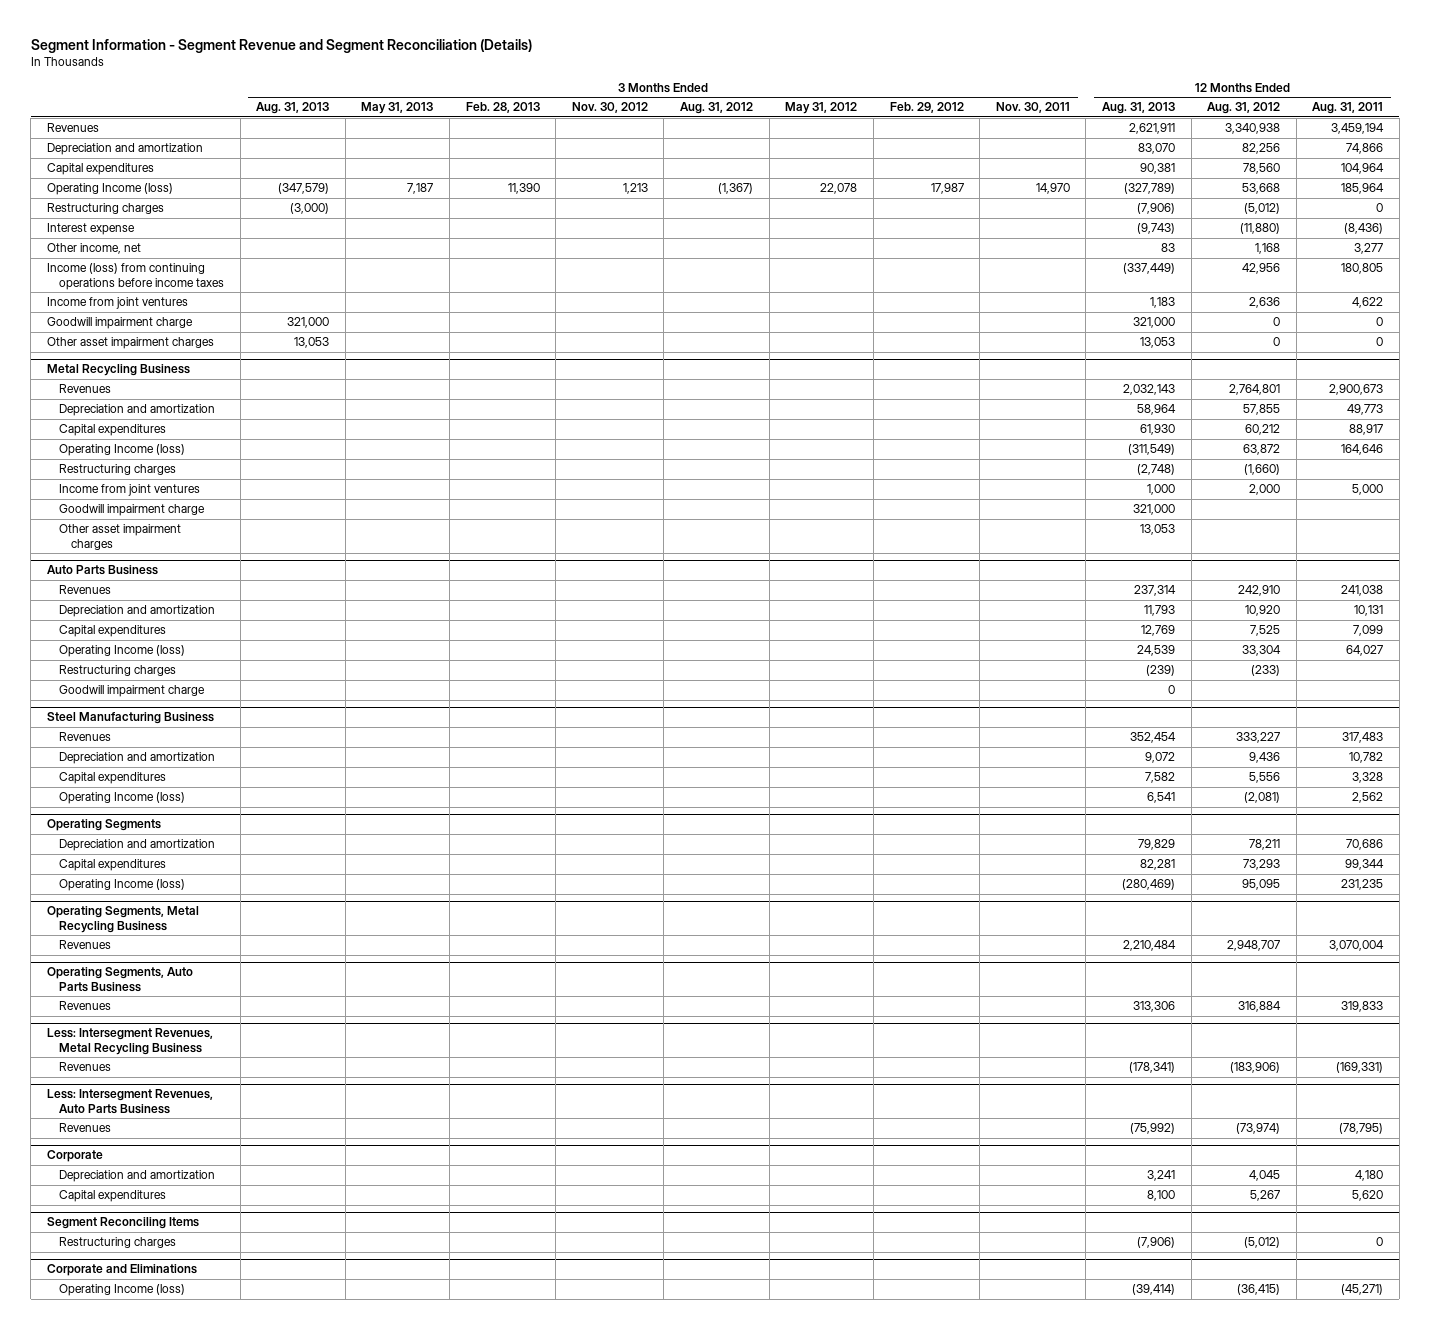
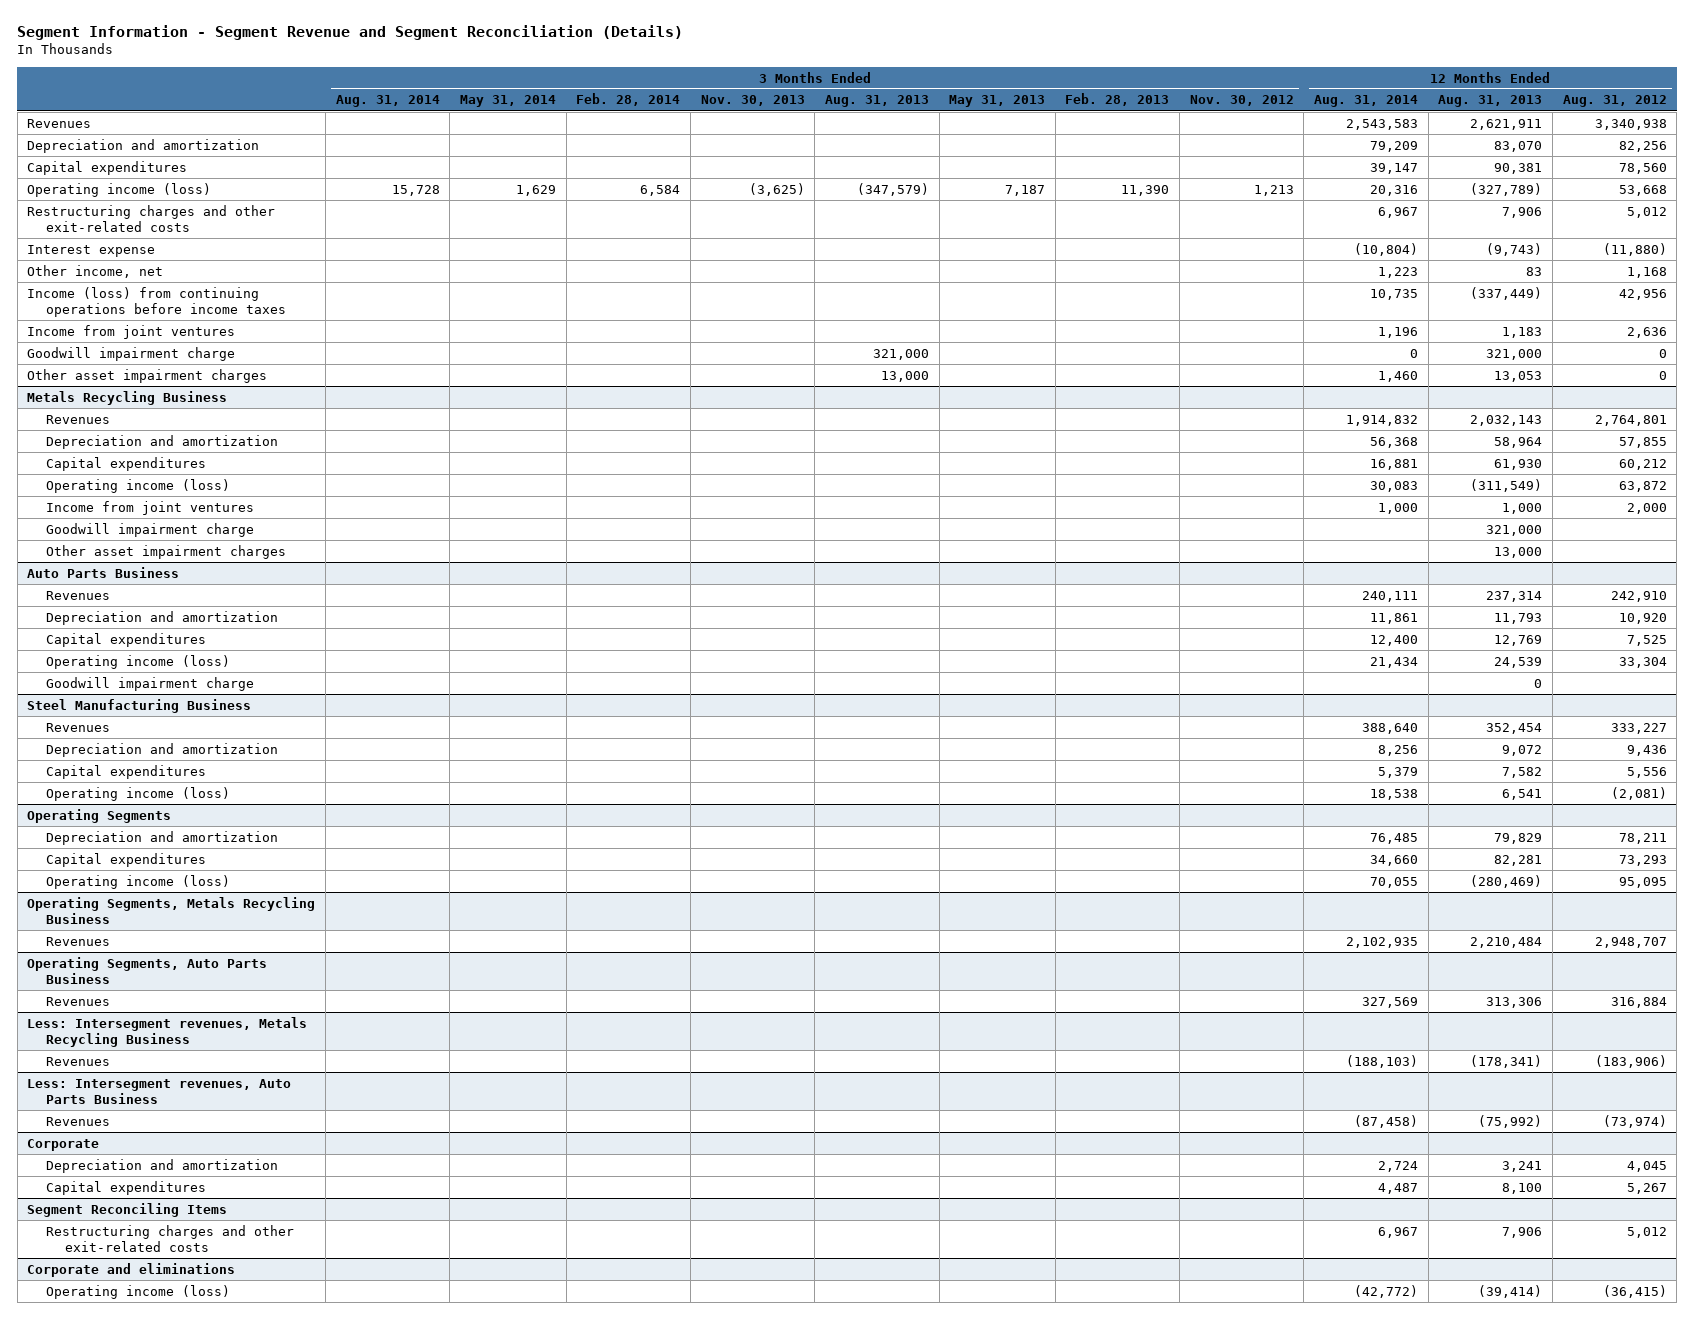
[680,102,754,115] Aug. 31, 2012 -> none
[785,102,858,115] May 31, 2012 -> none
[889,102,964,114] Feb. 29, 2012 -> none
[995,102,1070,114] Nov. 30, 2011 -> none
[1312,102,1384,115] Aug. 31, 2011 -> none
none -> [335,95,440,108] Aug. 31, 2014
none -> [460,95,557,108] May 31, 2014
none -> [576,93,681,107] Feb. 28, 2014
none -> [700,95,805,107] Nov. 30, 2013
none -> [1314,95,1419,108] Aug. 31, 2014
[47,203,165,215] Restructuring charges -> none
[47,183,174,196] Operating Income (loss) -> [27,182,212,197] Operating income (loss)
none -> [27,204,276,232] Restructuring charges and other exit-related costs
[294,337,330,349] 13,053 -> [880,370,929,382] 13,000
[47,364,191,377] Metal Recycling Business -> [27,390,228,405] Metals Recycling Business
[58,464,176,476] Restructuring charges -> none
[58,444,185,457] Operating Income (loss) -> [46,478,231,493] Operating income (loss)
[1139,524,1175,536] 13,053 -> [1494,546,1543,558] 13,000
[58,665,176,677] Restructuring charges -> none
[58,645,185,658] Operating Income (loss) -> [46,654,231,669] Operating income (loss)
[58,792,185,805] Operating Income (loss) -> [46,786,231,801] Operating income (loss)
[58,879,185,892] Operating Income (loss) -> [46,874,231,889] Operating income (loss)
[47,906,200,933] Operating Segments, Metal Recycling Business -> [27,896,316,924] Operating Segments, Metals Recycling Business
[47,1028,214,1055] Less: Intersegment Revenues, Metal Recycling Business -> [27,1016,308,1047] Less: Intersegment revenues, Metals Recycling Business
[47,1089,214,1114] Less: Intersegment Revenues, Auto Parts Business -> [27,1078,292,1104] Less: Intersegment revenues, Auto Parts Business
[58,1237,176,1249] Restructuring charges -> none
none -> [46,1224,295,1252] Restructuring charges and other exit-related costs
[47,1264,198,1277] Corporate and Eliminations -> [27,1262,236,1277] Corporate and eliminations
[58,1284,185,1297] Operating Income (loss) -> [46,1284,231,1299] Operating income (loss)

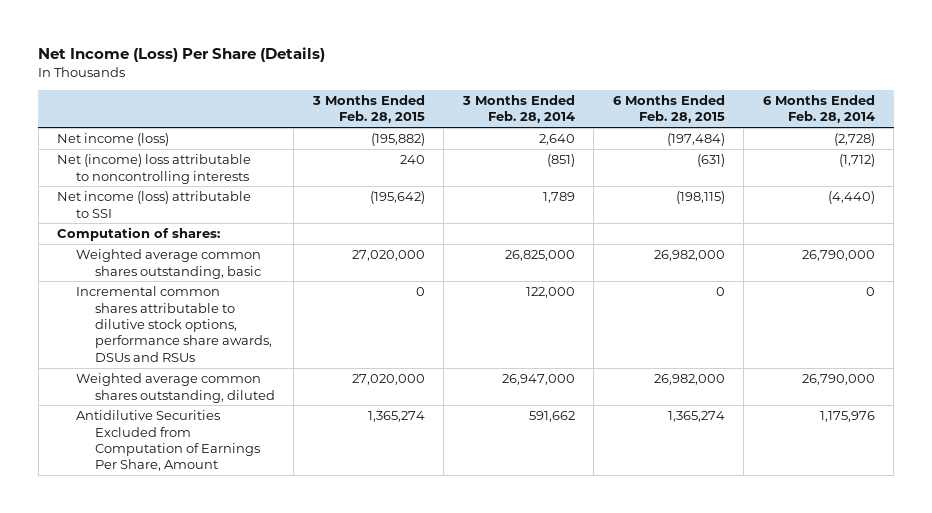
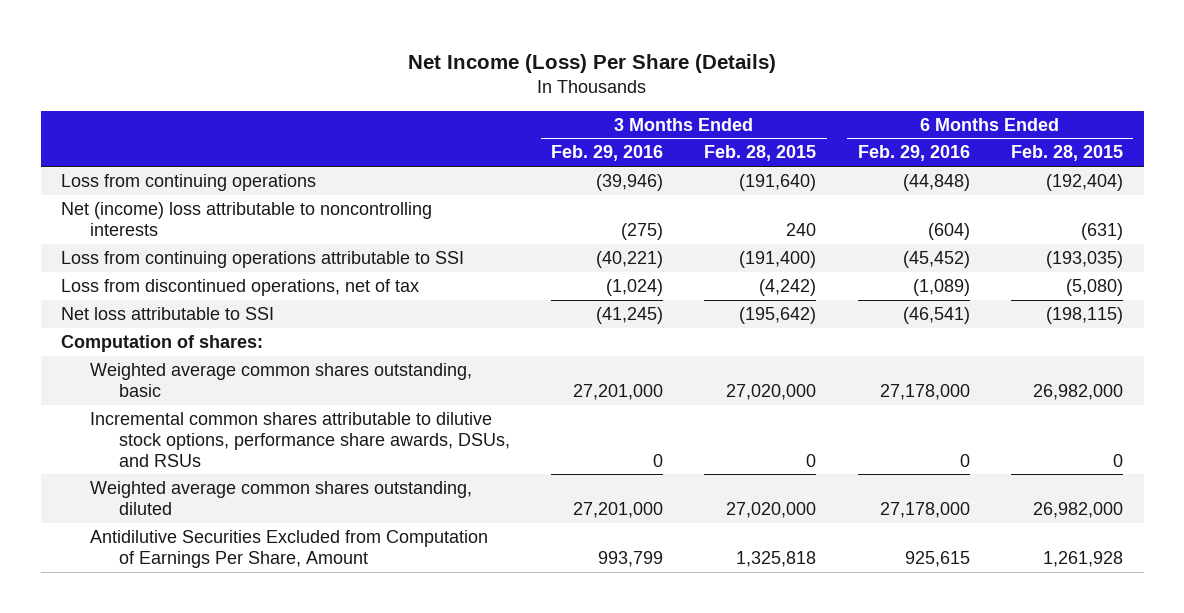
[461,94,575,124] 3 Months Ended Feb. 28, 2014 -> none
[762,94,875,124] 6 Months Ended Feb. 28, 2014 -> none
none -> [550,145,663,162] Feb. 29, 2016
none -> [857,145,970,162] Feb. 29, 2016
[57,133,170,147] Net income (loss) -> none
none -> [61,173,317,191] Loss from continuing operations
none -> [61,250,465,268] Loss from continuing operations attributable to SSI
none -> [61,278,420,296] Loss from discontinued operations, net of tax
[57,191,252,218] Net income (loss) attributable to SSI -> [61,306,275,320] Net loss attributable to SSI
[75,286,272,362] Incremental common shares attributable to dilutive stock options, performance share awards, DSUs and RSUs -> [89,411,510,467] Incremental common shares attributable to dilutive stock options, performance share awards, DSUs, and RSUs
[367,411,425,423] 1,365,274 -> [736,550,817,567] 1,325,818
[667,411,725,423] 1,365,274 -> [1042,550,1123,567] 1,261,928

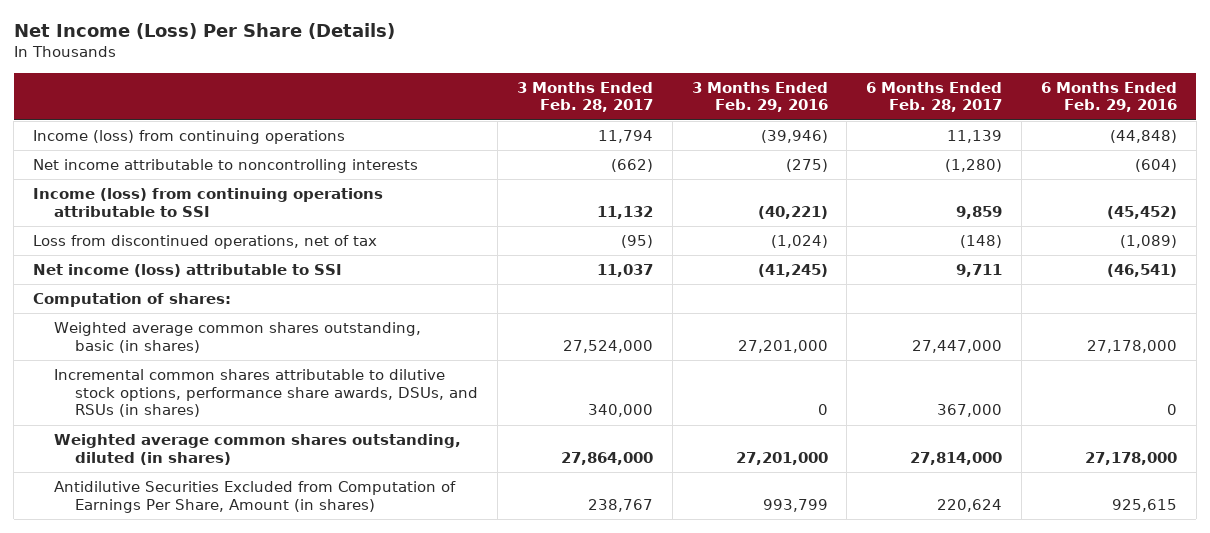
[704,145,817,162] Feb. 28, 2015 -> none
[1010,145,1123,162] Feb. 28, 2015 -> none
none -> [516,81,653,113] 3 Months Ended Feb. 28, 2017
none -> [866,81,1003,113] 6 Months Ended Feb. 28, 2017
[61,173,317,191] Loss from continuing operations -> [32,130,345,145] Income (loss) from continuing operations
[61,201,433,236] Net (income) loss attributable to noncontrolling interests -> [32,159,418,174] Net income attributable to noncontrolling interests
[61,250,465,268] Loss from continuing operations attributable to SSI -> [32,188,383,217] Income (loss) from continuing operations attributable to SSI
[61,306,275,320] Net loss attributable to SSI -> [32,264,342,278] Net income (loss) attributable to SSI
[89,362,472,397] Weighted average common shares outstanding, basic -> [54,322,422,353] Weighted average common shares outstanding, basic (in shares)
[89,411,510,467] Incremental common shares attributable to dilutive stock options, performance share awards, DSUs, and RSUs -> [54,369,479,418] Incremental common shares attributable to dilutive stock options, performance share awards, DSUs, and RSUs (in shares)
[89,480,472,515] Weighted average common shares outstanding, diluted -> [54,434,462,465] Weighted average common shares outstanding, diluted (in shares)
[89,529,488,568] Antidilutive Securities Excluded from Computation of Earnings Per Share, Amount -> [54,481,457,513] Antidilutive Securities Excluded from Computation of Earnings Per Share, Amount (in shares)

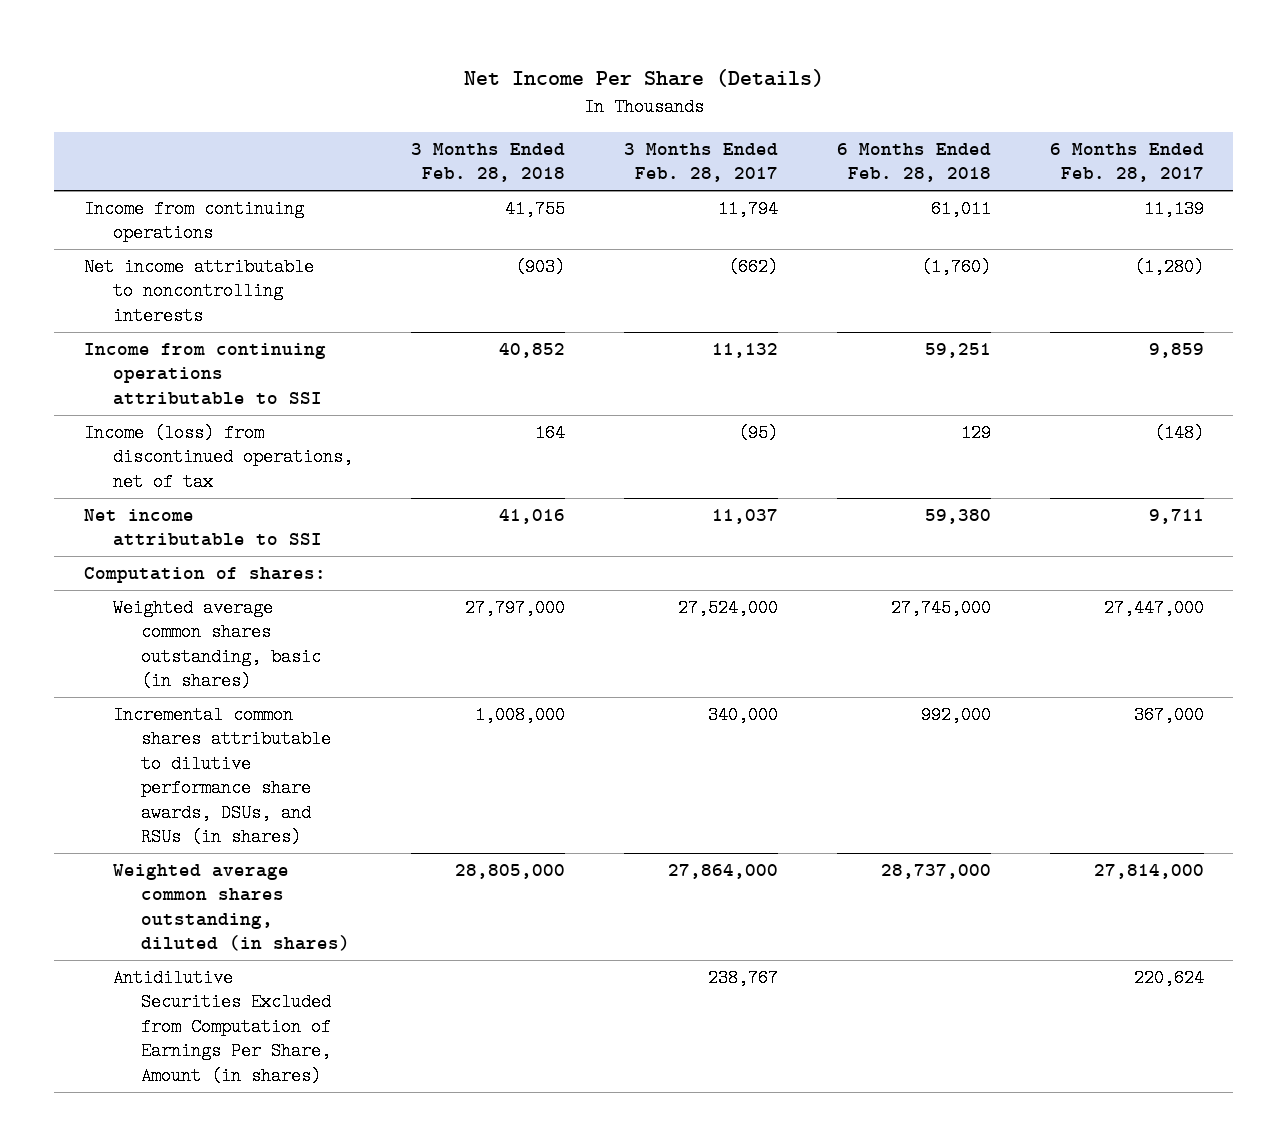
[13,23,395,40] Net Income (Loss) Per Share (Details) -> [463,69,824,88] Net Income Per Share (Details)
[691,81,828,113] 3 Months Ended Feb. 29, 2016 -> none
[1041,81,1178,113] 6 Months Ended Feb. 29, 2016 -> none
none -> [411,142,566,183] 3 Months Ended Feb. 28, 2018
none -> [837,142,992,183] 6 Months Ended Feb. 28, 2018
[32,130,345,145] Income (loss) from continuing operations -> [83,200,304,243] Income from continuing operations
[32,188,383,217] Income (loss) from continuing operations attributable to SSI -> [83,343,326,405] Income from continuing operations attributable to SSI
[32,235,377,250] Loss from discontinued operations, net of tax -> [83,424,353,491] Income (loss) from discontinued operations, net of tax
[32,264,342,278] Net income (loss) attributable to SSI -> [83,509,322,547] Net income attributable to SSI
[54,369,479,418] Incremental common shares attributable to dilutive stock options, performance share awards, DSUs, and RSUs (in shares) -> [112,706,332,846] Incremental common shares attributable to dilutive performance share awards, DSUs, and RSUs (in shares)

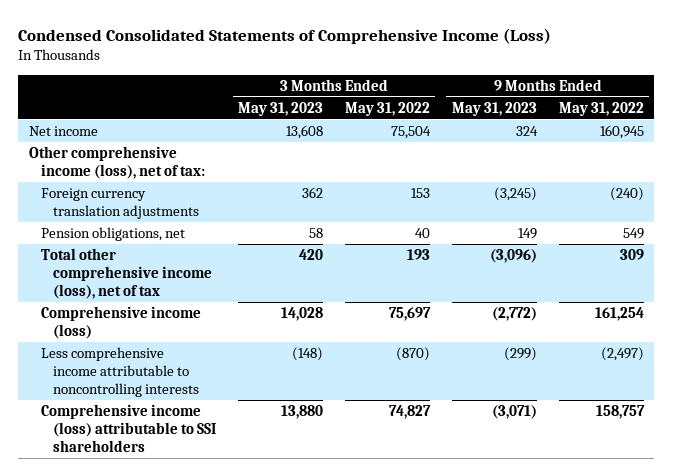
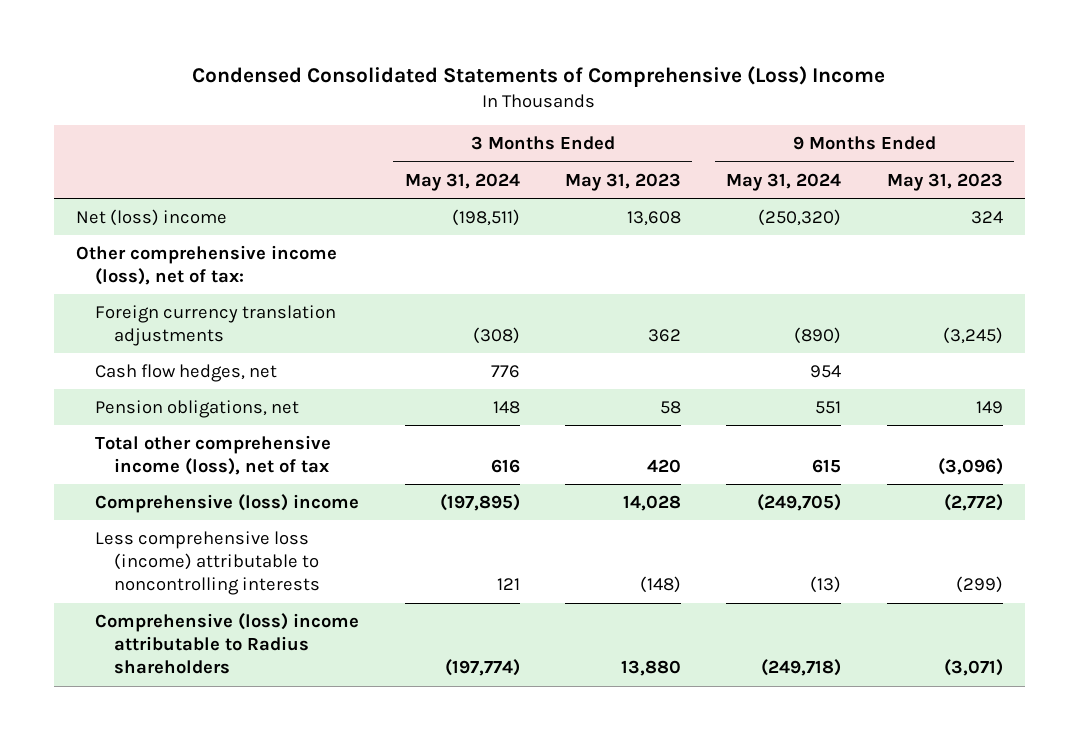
[18,27,552,44] Condensed Consolidated Statements of Comprehensive Income (Loss) -> [192,66,886,88] Condensed Consolidated Statements of Comprehensive (Loss) Income
[345,101,431,116] May 31, 2022 -> none
[558,101,644,116] May 31, 2022 -> none
none -> [404,172,520,191] May 31, 2024
none -> [726,172,842,191] May 31, 2024
[29,125,99,136] Net income -> [76,208,228,226] Net (loss) income
none -> [95,363,278,382] Cash flow hedges, net
[41,305,202,340] Comprehensive income (loss) -> [95,493,360,513] Comprehensive (loss) income
[41,346,200,398] Less comprehensive income attributable to noncontrolling interests -> [95,530,321,596] Less comprehensive loss (income) attributable to noncontrolling interests
[41,403,217,453] Comprehensive income (loss) attributable to SSI shareholders -> [95,612,360,675] Comprehensive (loss) income attributable to Radius shareholders

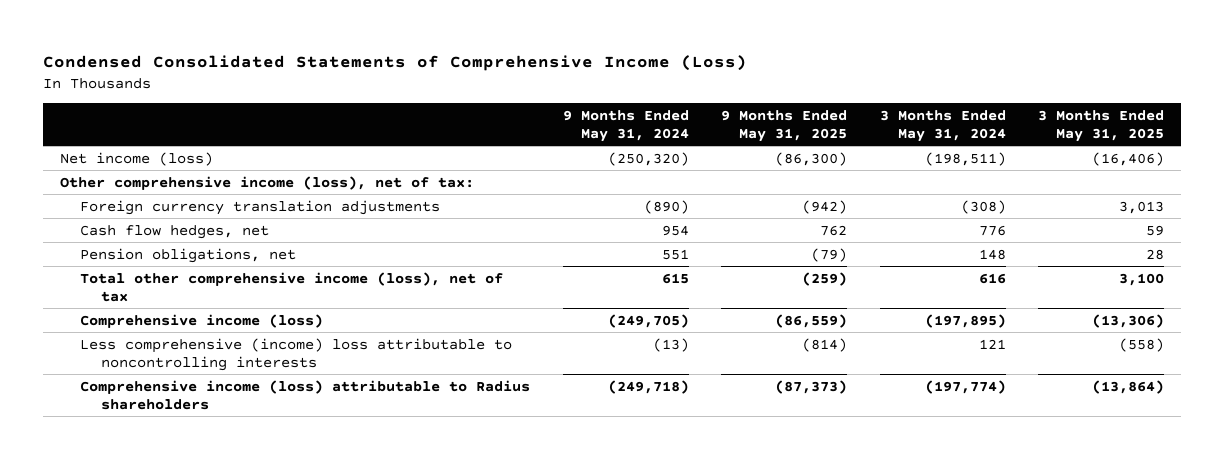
[192,66,886,88] Condensed Consolidated Statements of Comprehensive (Loss) Income -> [43,55,748,72] Condensed Consolidated Statements of Comprehensive Income (Loss)
[564,172,681,191] May 31, 2023 -> none
[886,172,1003,191] May 31, 2023 -> none
none -> [721,109,848,142] 9 Months Ended May 31, 2025
none -> [1038,109,1165,142] 3 Months Ended May 31, 2025
[76,208,228,226] Net (loss) income -> [59,151,213,166] Net income (loss)
[95,493,360,513] Comprehensive (loss) income -> [80,313,324,328] Comprehensive income (loss)
[95,530,321,596] Less comprehensive loss (income) attributable to noncontrolling interests -> [80,337,513,371] Less comprehensive (income) loss attributable to noncontrolling interests
[95,612,360,675] Comprehensive (loss) income attributable to Radius shareholders -> [80,379,531,410] Comprehensive income (loss) attributable to Radius shareholders

